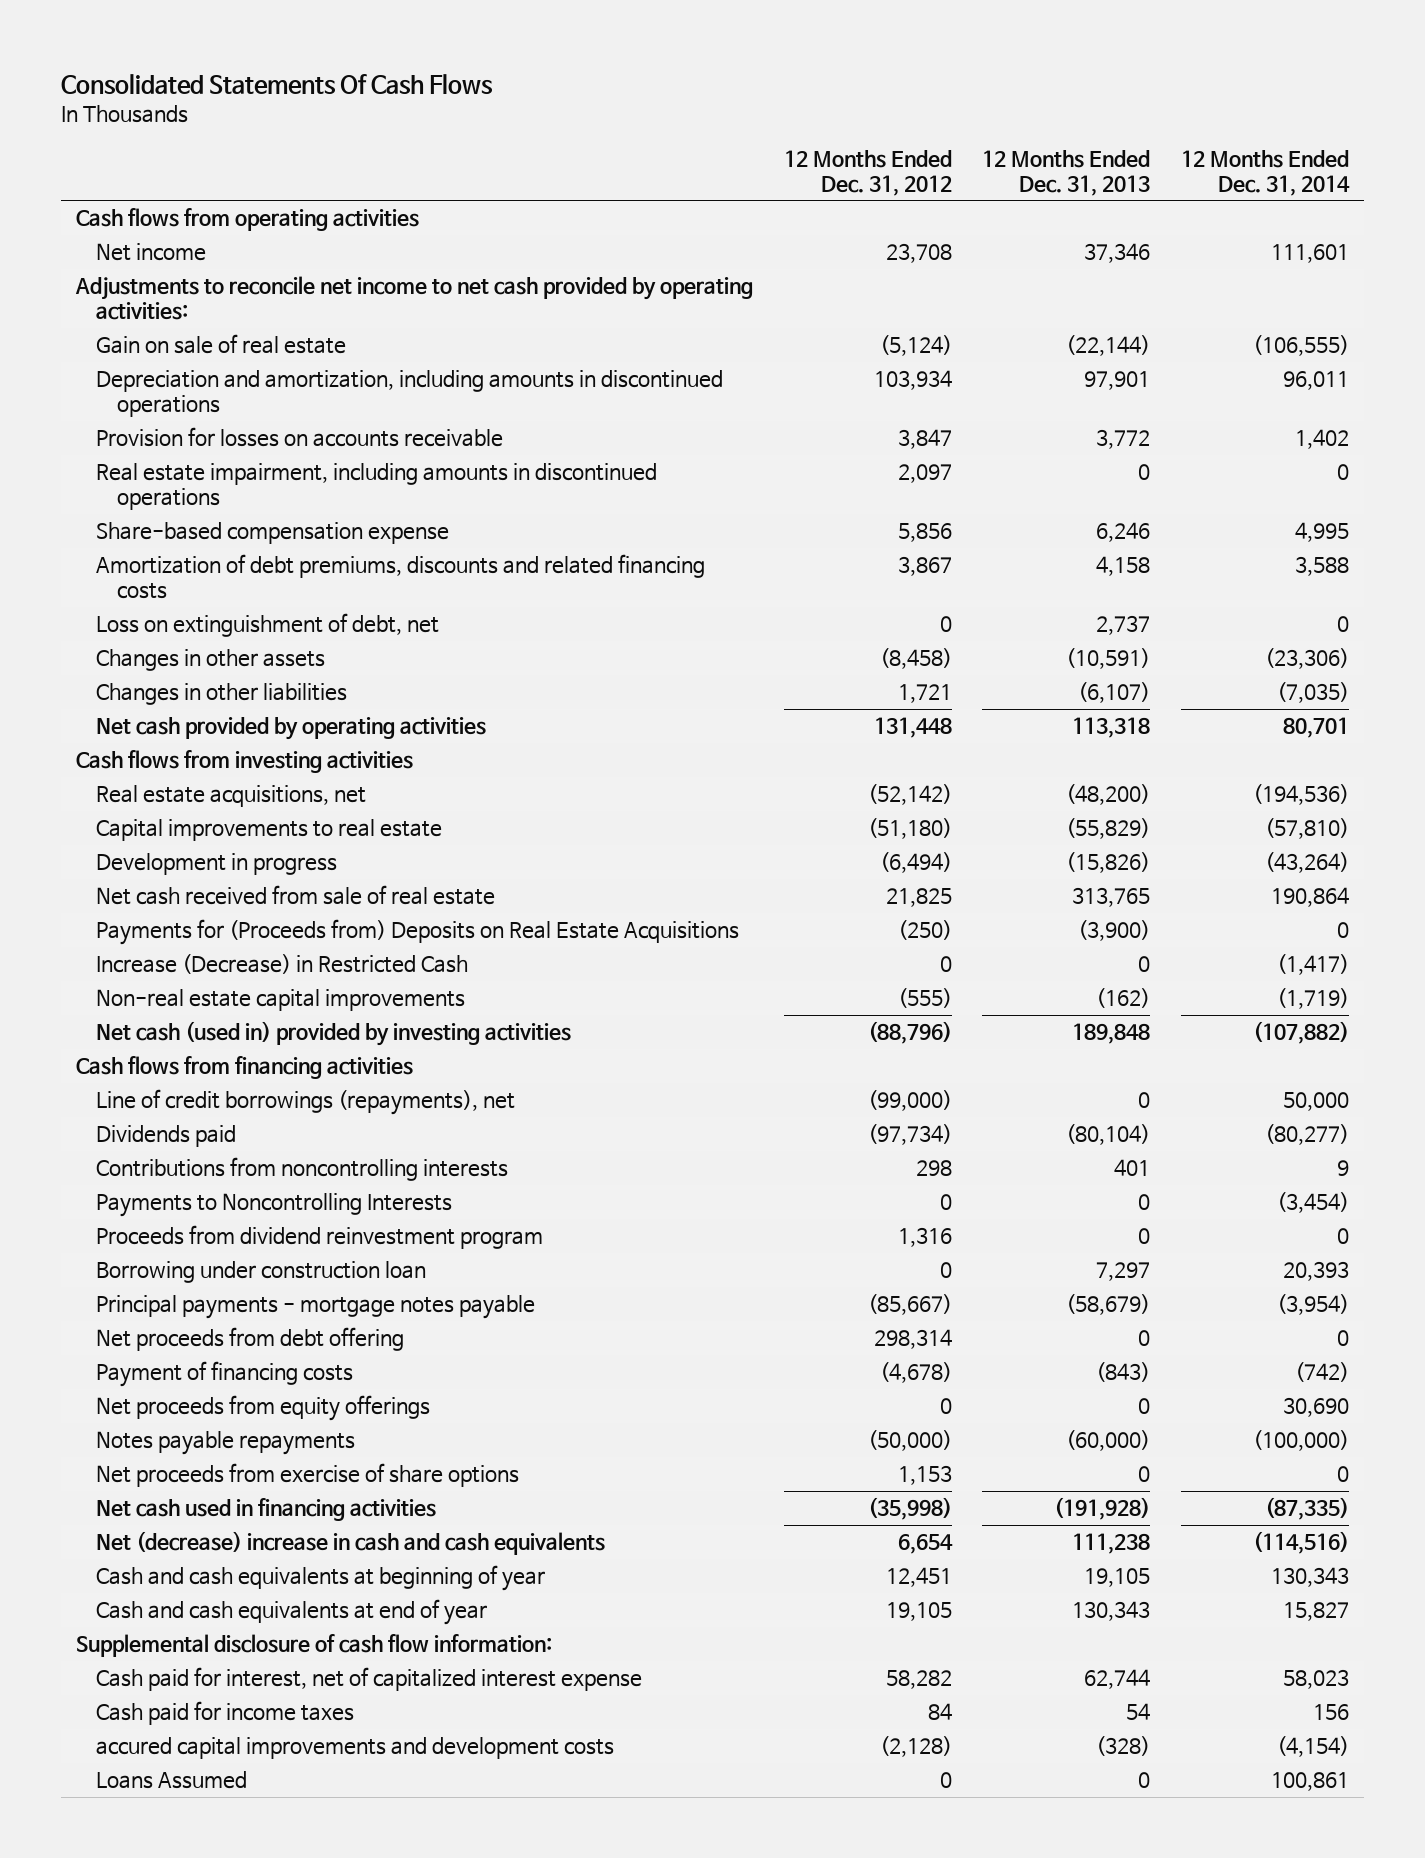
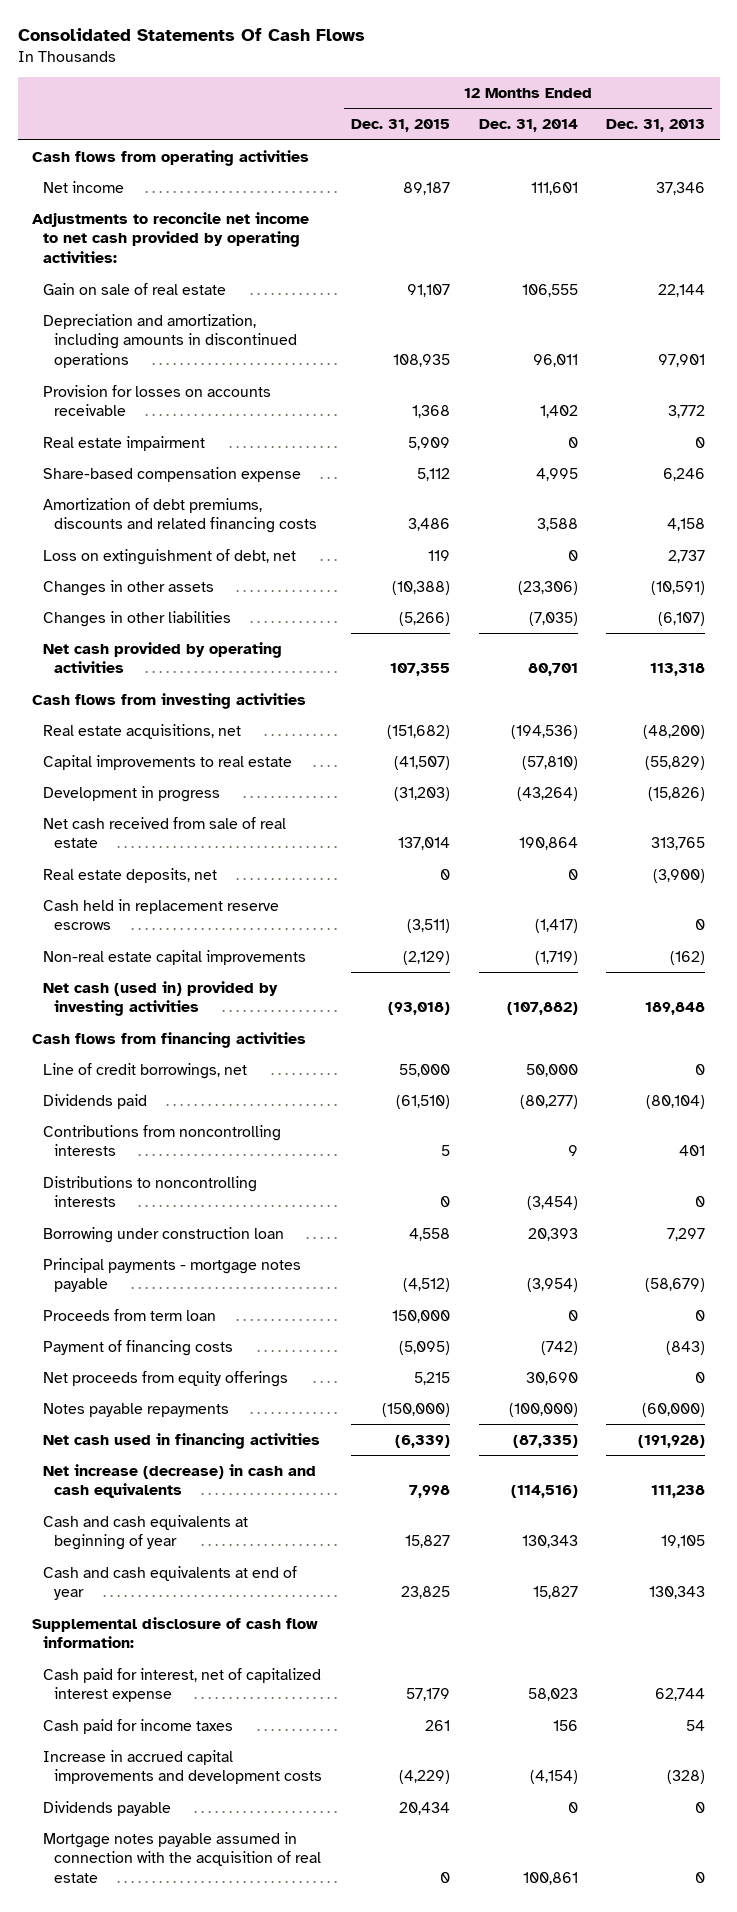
[783,150,952,196] 12 Months Ended Dec. 31, 2012 -> none
none -> [351,119,451,133] Dec. 31, 2015
[1066,335,1151,357] (22,144) -> [658,283,706,297] 22,144
[1252,335,1349,357] (106,555) -> [521,283,578,297] 106,555
[96,463,658,511] Real estate impairment, including amounts in discontinued operations -> [43,435,206,451] Real estate impairment
[96,919,740,946] Payments for (Proceeds from) Deposits on Real Estate Acquisitions -> [43,867,218,883] Real estate deposits, net
[96,954,469,975] Increase (Decrease) in Restricted Cash -> [43,898,280,931] Cash held in replacement reserve escrows
[96,1089,516,1116] Line of credit borrowings (repayments), net -> [43,1062,248,1079] Line of credit borrowings, net
[96,1225,544,1250] Proceeds from dividend reinvestment program -> none
[96,1193,453,1218] Payments to Noncontrolling Interests -> [43,1175,258,1208] Distributions to noncontrolling interests
[96,1327,405,1352] Net proceeds from debt offering -> [43,1308,217,1321] Proceeds from term loan
[96,1463,520,1488] Net proceeds from exercise of share options -> none
[96,1531,606,1556] Net (decrease) increase in cash and cash equivalents -> [43,1463,317,1499] Net increase (decrease) in cash and cash equivalents
[96,1737,615,1760] accured capital improvements and development costs -> [43,1749,323,1785] Increase in accrued capital improvements and development costs
none -> [43,1800,172,1816] Dividends payable
[96,1771,248,1790] Loans Assumed -> [43,1831,322,1884] Mortgage notes payable assumed in connection with the acquisition of real estate

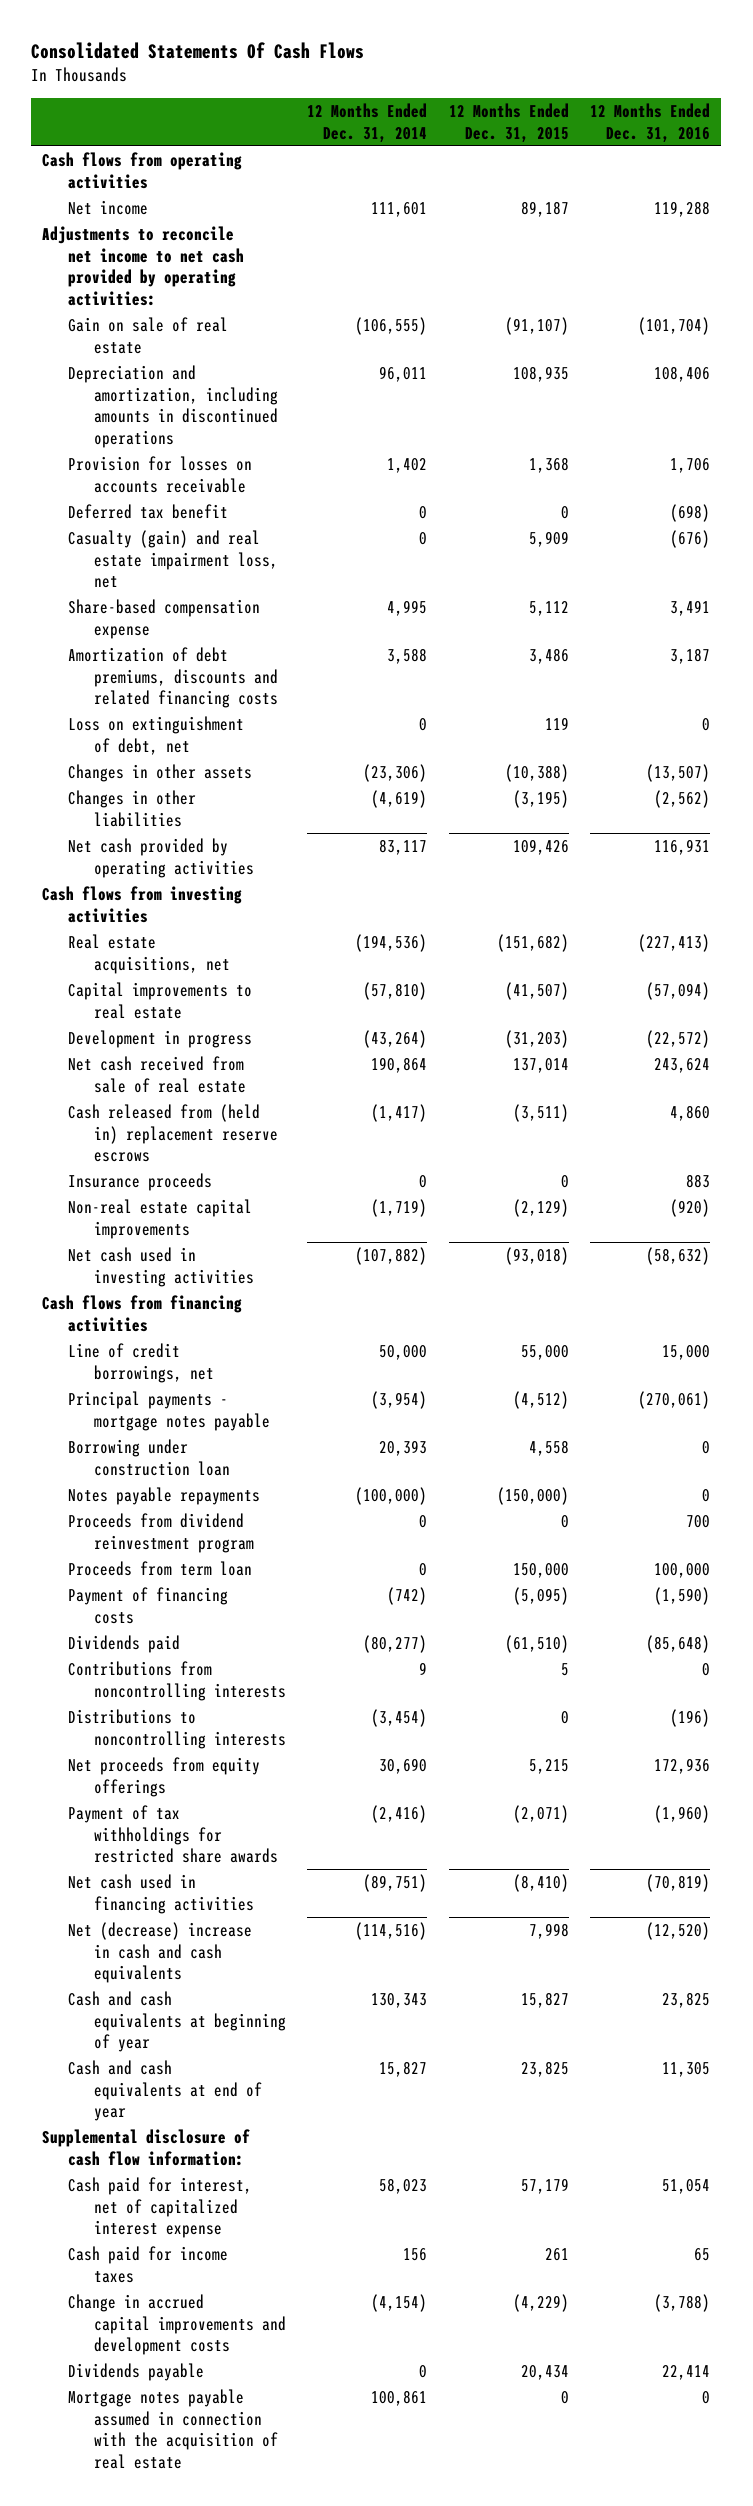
[606,119,706,133] Dec. 31, 2013 -> none
none -> [590,103,711,143] 12 Months Ended Dec. 31, 2016
[407,283,451,297] 91,107 -> [504,316,569,335] (91,107)
[521,283,578,297] 106,555 -> [355,316,428,335] (106,555)
none -> [67,503,228,519] Deferred tax benefit
[43,435,206,451] Real estate impairment -> [67,529,278,589] Casualty (gain) and real estate impairment loss, net
[399,611,451,626] (5,266) -> [512,789,569,808] (3,195)
[528,611,578,626] (7,035) -> [371,789,428,808] (4,619)
[390,663,451,677] 107,355 -> [512,838,569,855] 109,426
[527,663,578,677] 80,701 -> [379,838,428,855] 83,117
[43,867,218,883] Real estate deposits, net -> none
[43,898,280,931] Cash held in replacement reserve escrows -> [67,1103,278,1163] Cash released from (held in) replacement reserve escrows
none -> [67,1172,212,1191] Insurance proceeds
[43,980,279,1017] Net cash (used in) provided by investing activities -> [67,1246,254,1287] Net cash used in investing activities
[43,1226,285,1243] Borrowing under construction loan -> [67,1438,230,1476] Borrowing under construction loan
[43,1402,230,1417] Notes payable repayments -> [67,1486,260,1505] Notes payable repayments
none -> [67,1512,254,1553] Proceeds from dividend reinvestment program
[43,1093,148,1109] Dividends paid -> [67,1634,180,1653] Dividends paid
[43,1124,282,1157] Contributions from noncontrolling interests -> [67,1660,286,1701] Contributions from noncontrolling interests
[43,1175,258,1208] Distributions to noncontrolling interests -> [67,1708,286,1749] Distributions to noncontrolling interests
none -> [67,1804,278,1864] Payment of tax withholdings for restricted share awards
[395,1434,451,1448] (6,339) -> [512,1873,569,1892] (8,410)
[512,1434,578,1448] (87,335) -> [363,1873,428,1892] (89,751)
[43,1463,317,1499] Net increase (decrease) in cash and cash equivalents -> [67,1921,252,1984] Net (decrease) increase in cash and cash equivalents
[43,1749,323,1785] Increase in accrued capital improvements and development costs -> [67,2293,286,2356] Change in accrued capital improvements and development costs

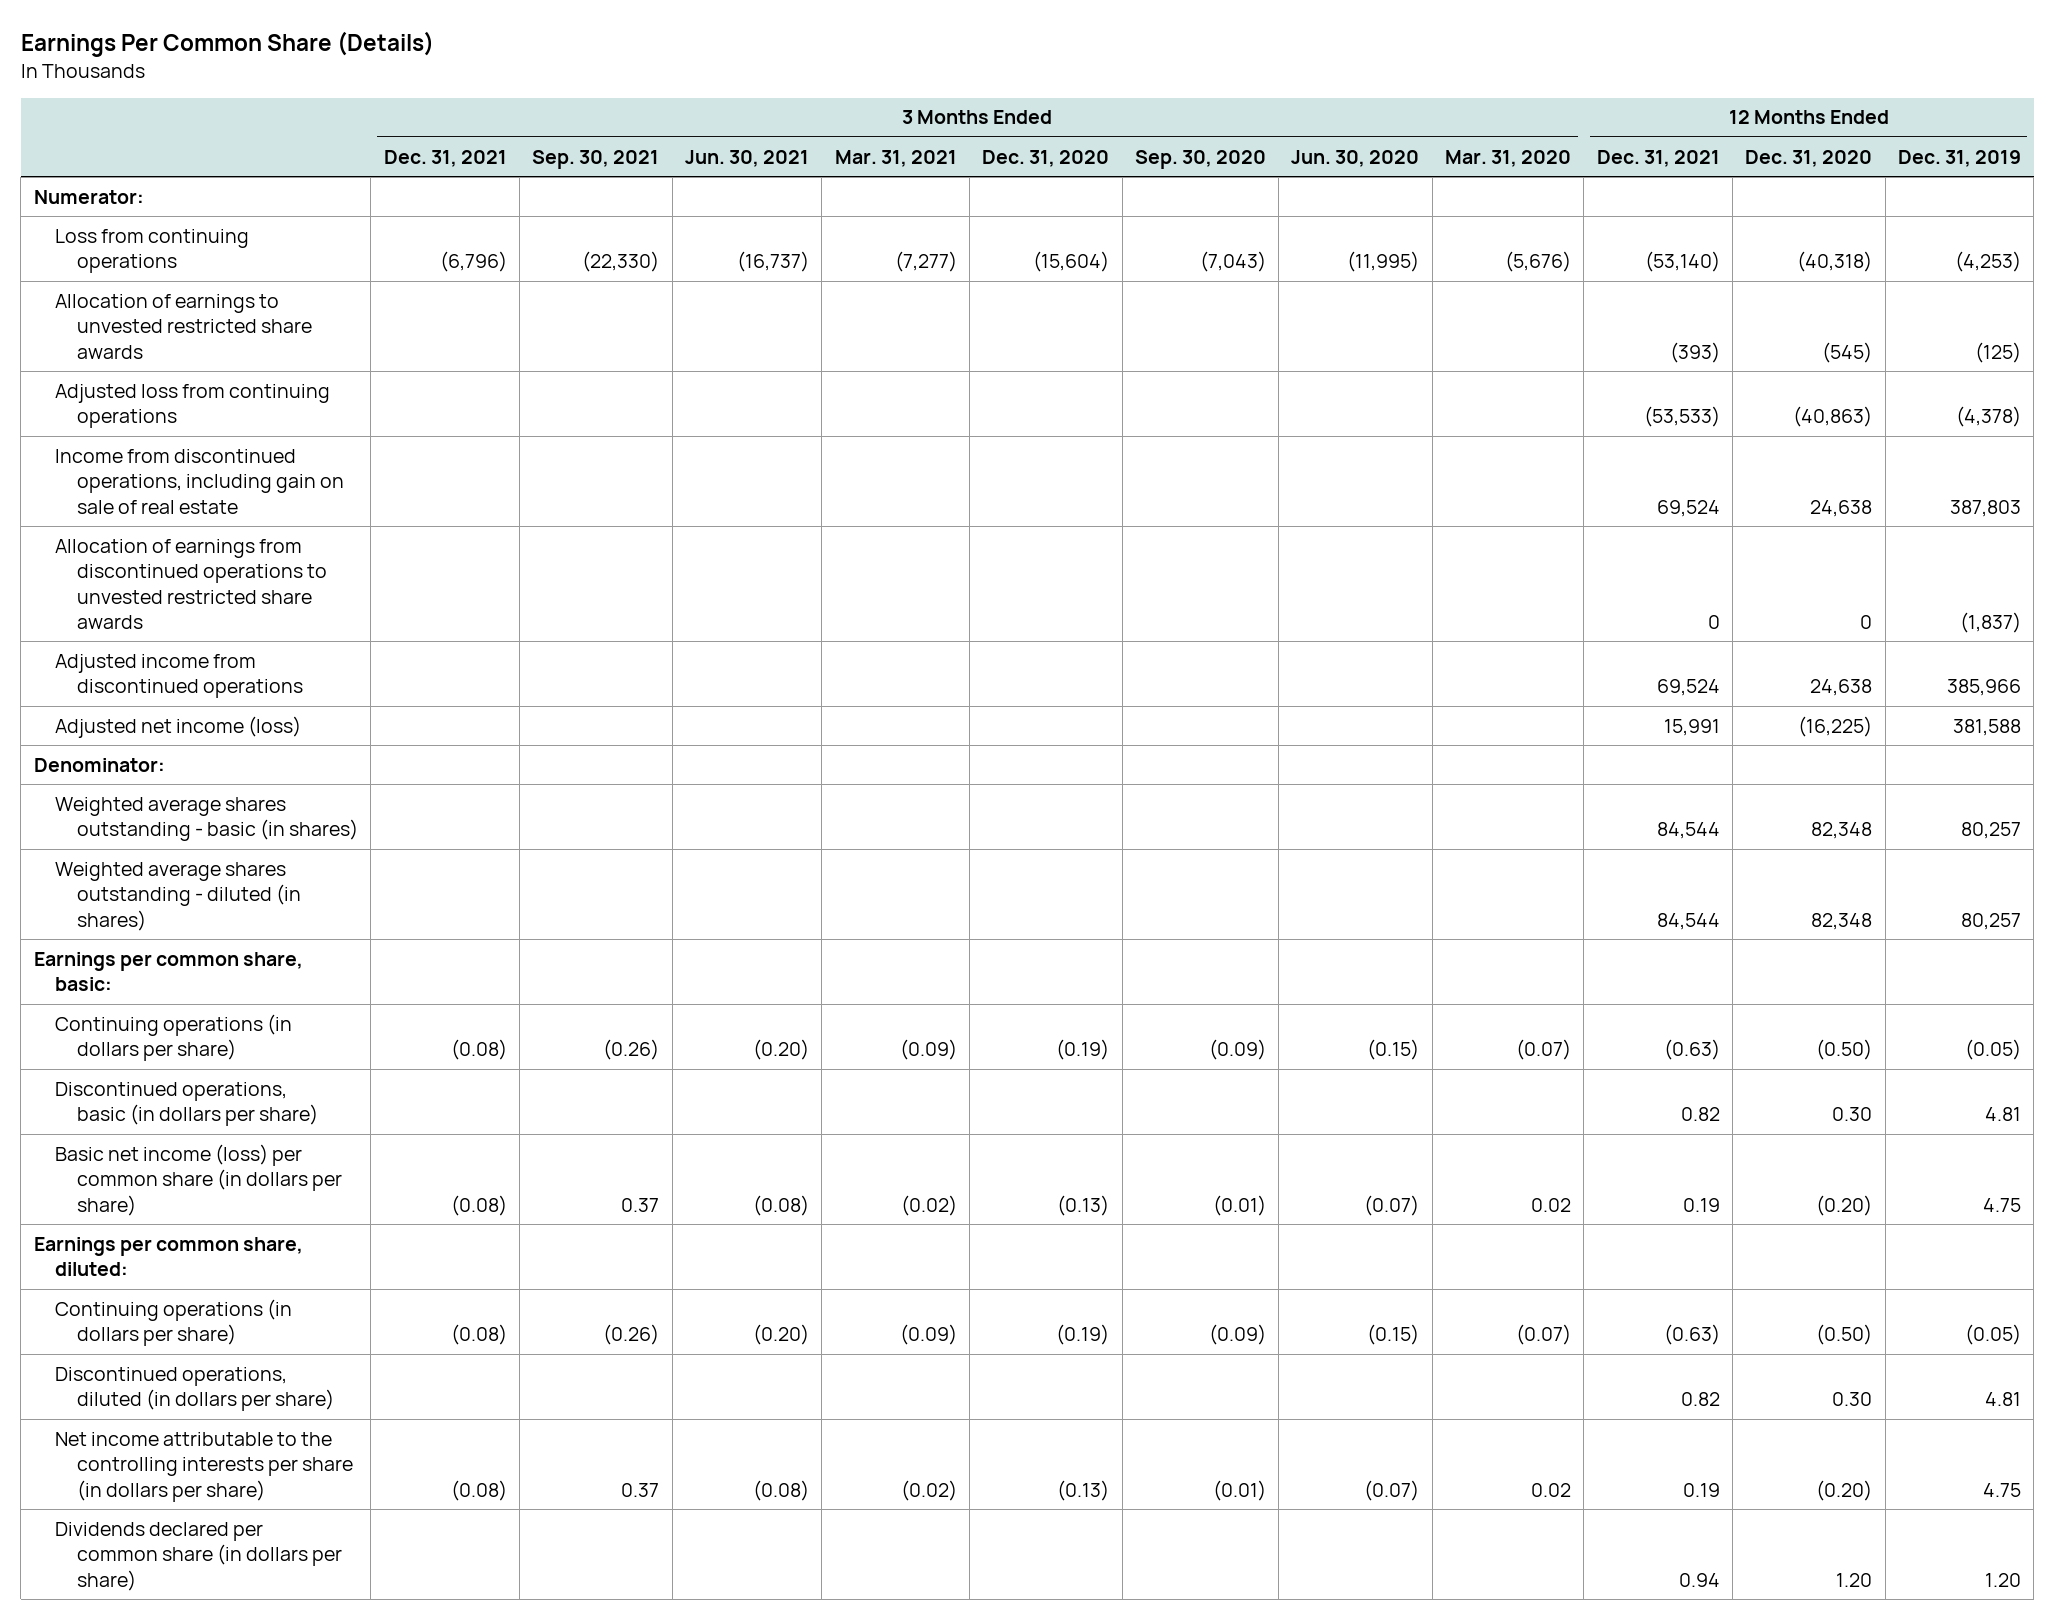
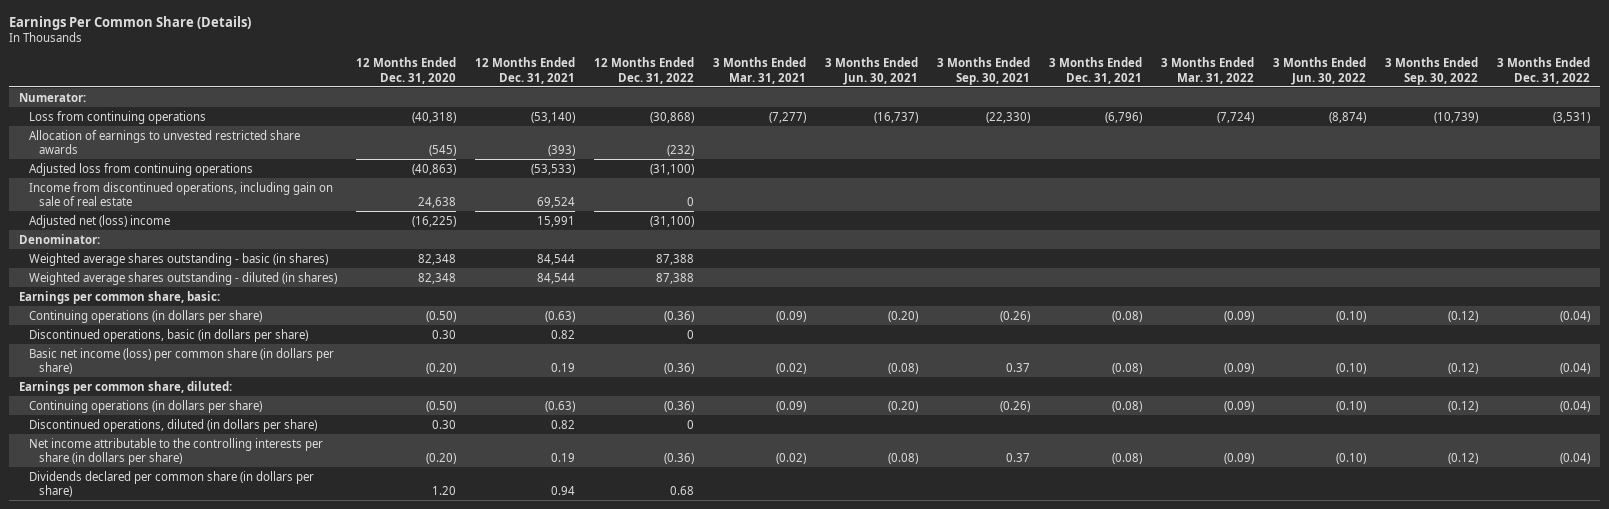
[982,149,1110,167] Dec. 31, 2020 -> none
[1134,149,1266,169] Sep. 30, 2020 -> none
[1291,149,1420,167] Jun. 30, 2020 -> none
[1445,149,1572,167] Mar. 31, 2020 -> none
[1897,149,2021,167] Dec. 31, 2019 -> none
none -> [593,57,694,84] 12 Months Ended Dec. 31, 2022
none -> [1161,57,1255,84] 3 Months Ended Mar. 31, 2022
none -> [1273,57,1367,85] 3 Months Ended Jun. 30, 2022
none -> [1385,57,1479,85] 3 Months Ended Sep. 30, 2022
none -> [1497,57,1591,84] 3 Months Ended Dec. 31, 2022
[55,538,328,630] Allocation of earnings from discontinued operations to unvested restricted share awards -> none
[55,653,304,699] Adjusted income from discontinued operations -> none
[55,715,302,738] Adjusted net income (loss) -> [28,214,170,228] Adjusted net (loss) income

